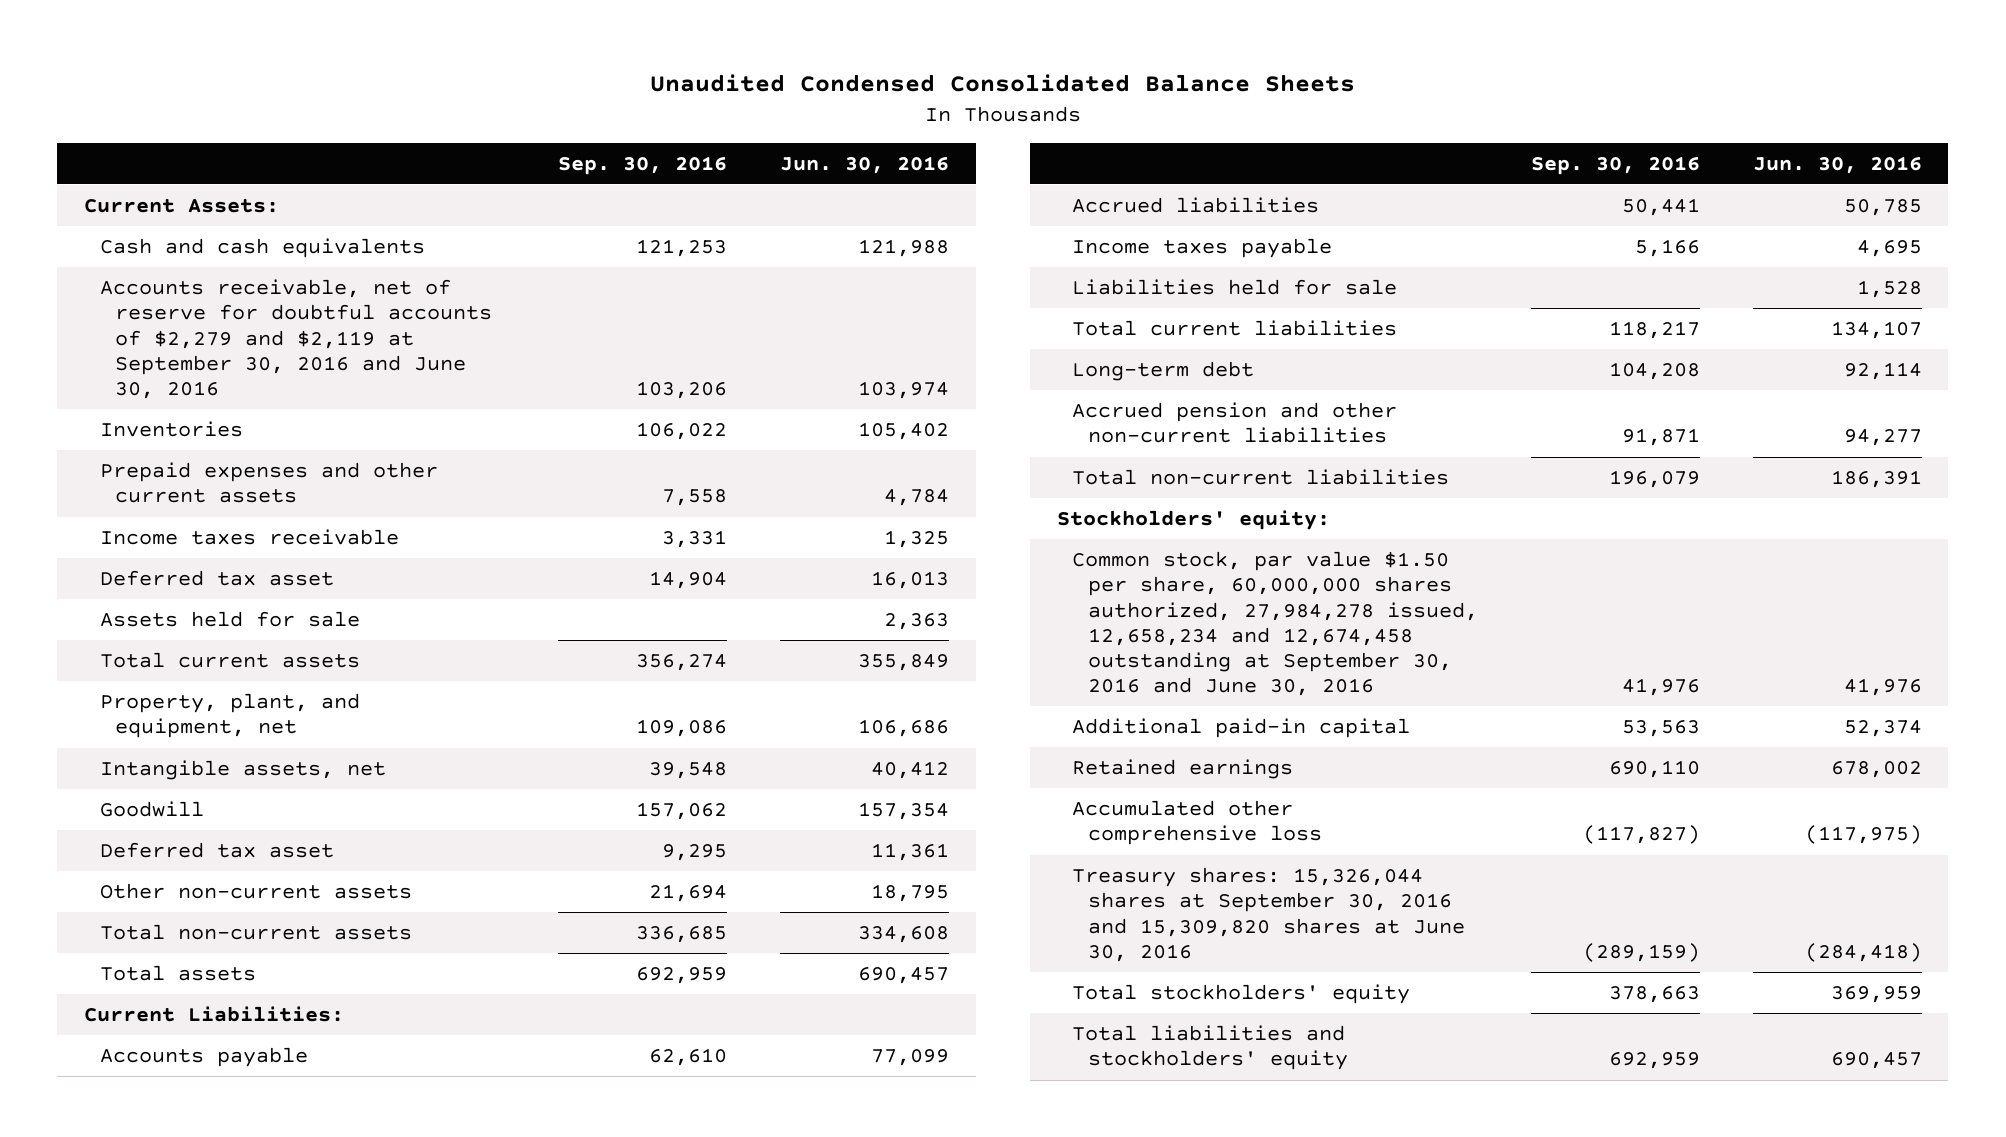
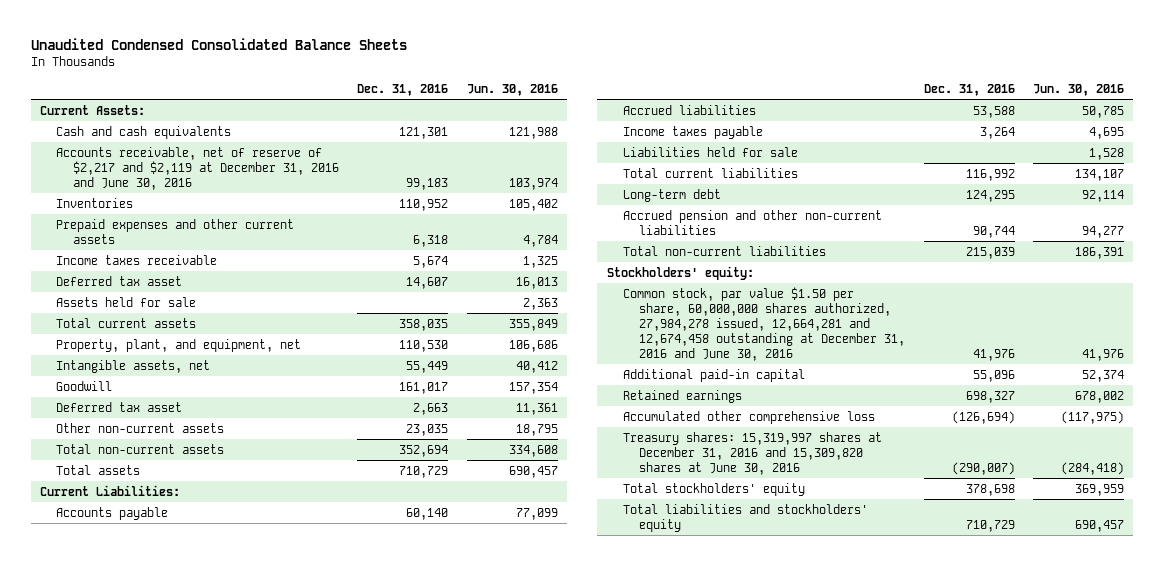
[558,155,728,175] Sep. 30, 2016 -> none
none -> [357,84,449,97] Dec. 31, 2016
[99,279,493,399] Accounts receivable, net of reserve for doubtful accounts of $2,279 and $2,119 at September 30, 2016 and June 30, 2016 -> [56,146,339,190] Accounts receivable, net of reserve of $2,217 and $2,119 at December 31, 2016 and June 30, 2016
[1072,551,1478,697] Common stock, par value $1.50 per share, 60,000,000 shares authorized, 27,984,278 issued, 12,658,234 and 12,674,458 outstanding at September 30, 2016 and June 30, 2016 -> [622,286,906,361] Common stock, par value $1.50 per share, 60,000,000 shares authorized, 27,984,278 issued, 12,664,281 and 12,674,458 outstanding at December 31, 2016 and June 30, 2016
[1072,867,1465,962] Treasury shares: 15,326,044 shares at September 30, 2016 and 15,309,820 shares at June 30, 2016 -> [622,431,882,475] Treasury shares: 15,319,997 shares at December 31, 2016 and 15,309,820 shares at June 30, 2016

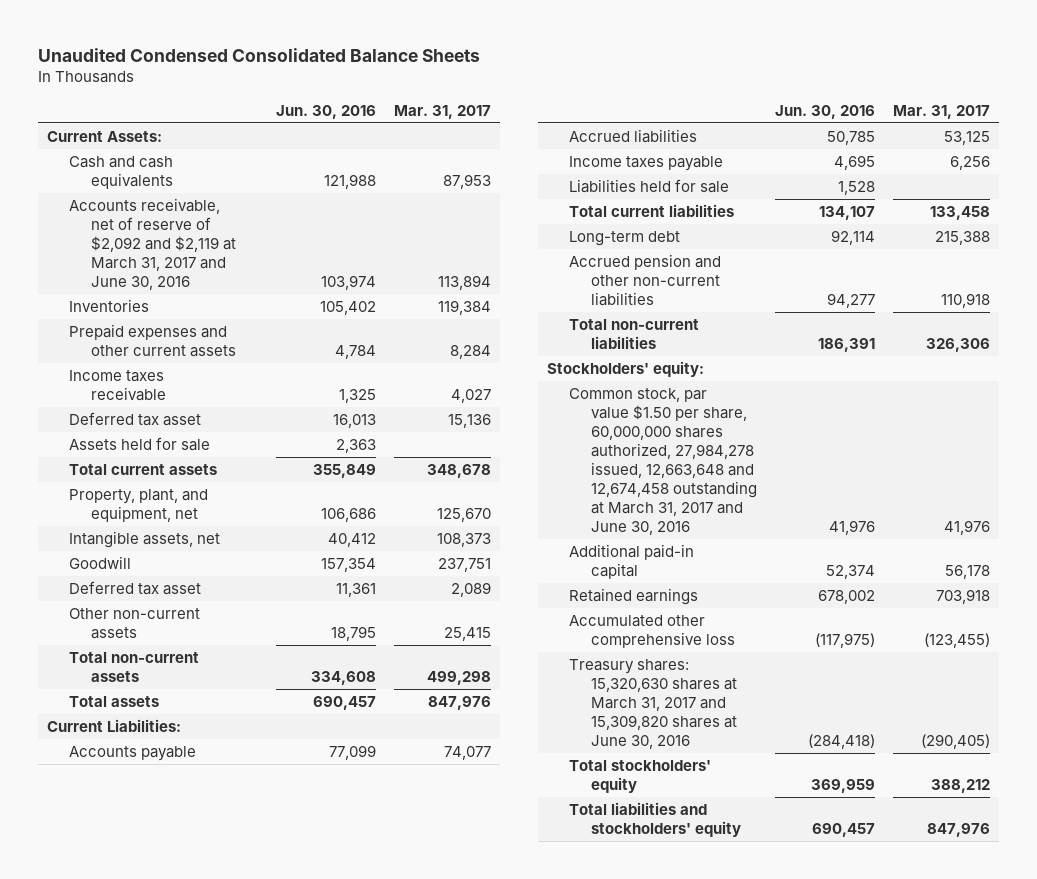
[357,84,449,97] Dec. 31, 2016 -> none
none -> [393,104,491,119] Mar. 31, 2017
[56,146,339,190] Accounts receivable, net of reserve of $2,217 and $2,119 at December 31, 2016 and June 30, 2016 -> [69,198,237,291] Accounts receivable, net of reserve of $2,092 and $2,119 at March 31, 2017 and June 30, 2016
[622,286,906,361] Common stock, par value $1.50 per share, 60,000,000 shares authorized, 27,984,278 issued, 12,664,281 and 12,674,458 outstanding at December 31, 2016 and June 30, 2016 -> [568,388,758,536] Common stock, par value $1.50 per share, 60,000,000 shares authorized, 27,984,278 issued, 12,663,648 and 12,674,458 outstanding at March 31, 2017 and June 30, 2016
[622,431,882,475] Treasury shares: 15,319,997 shares at December 31, 2016 and 15,309,820 shares at June 30, 2016 -> [568,659,738,750] Treasury shares: 15,320,630 shares at March 31, 2017 and 15,309,820 shares at June 30, 2016

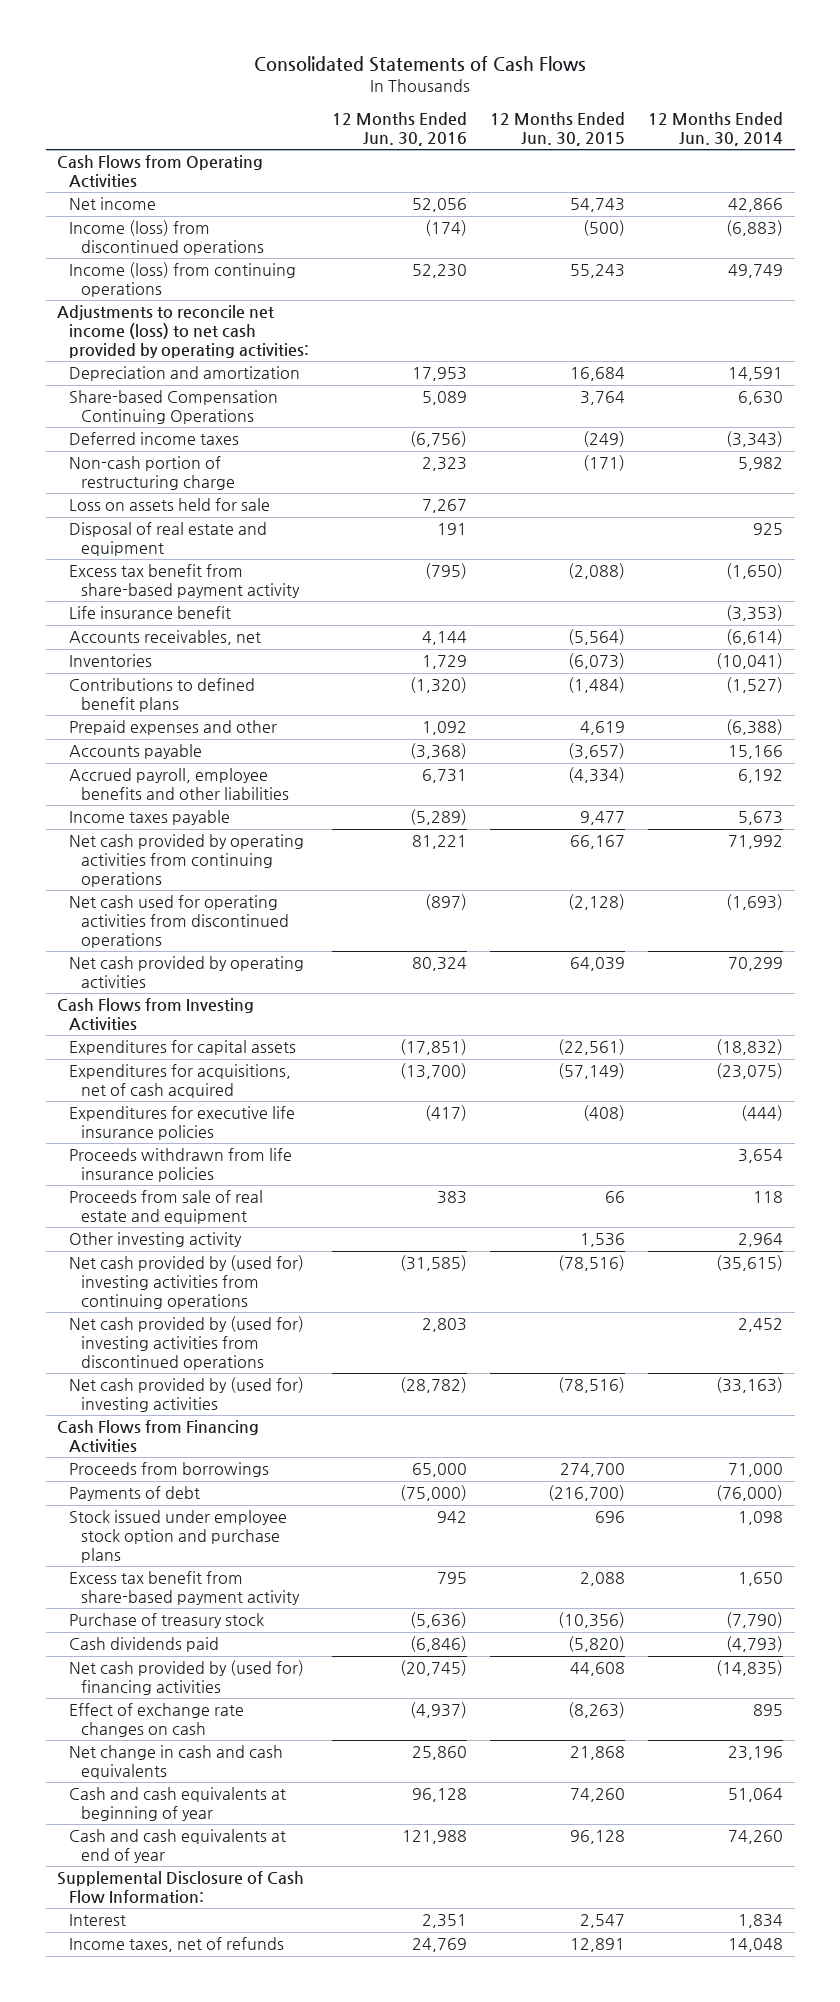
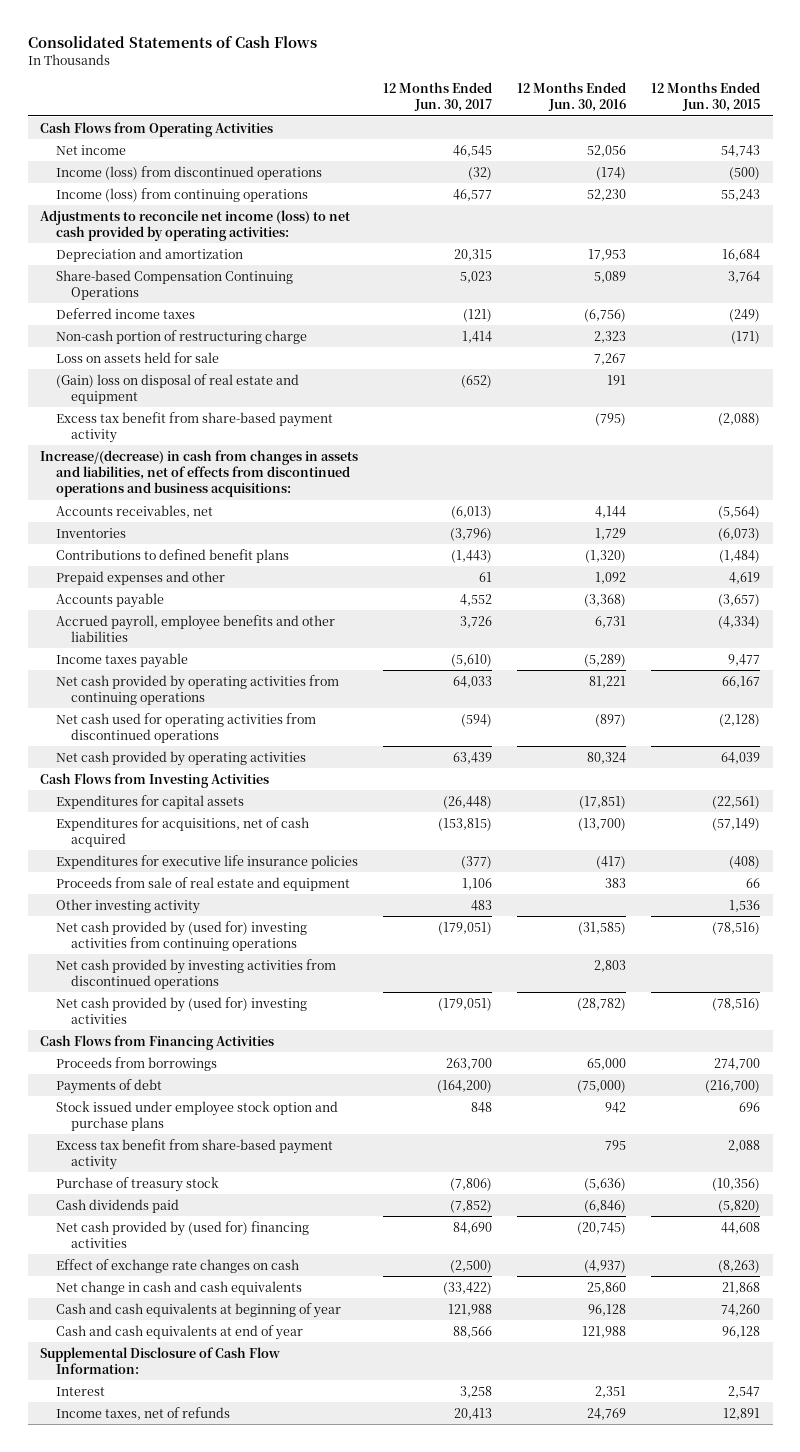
[648,112,784,146] 12 Months Ended Jun. 30, 2014 -> none
none -> [383,82,493,113] 12 Months Ended Jun. 30, 2017
[68,522,267,556] Disposal of real estate and equipment -> [55,373,299,404] (Gain) loss on disposal of real estate and equipment
[68,606,231,620] Life insurance benefit -> none
none -> [40,449,359,498] Increase/(decrease) in cash from changes in assets and liabilities, net of effects from discontinued operations and business acquisitions:
[68,1148,292,1182] Proceeds withdrawn from life insurance policies -> none
[68,1316,304,1370] Net cash provided by (used for) investing activities from discontinued operations -> [55,958,336,989] Net cash provided by investing activities from discontinued operations

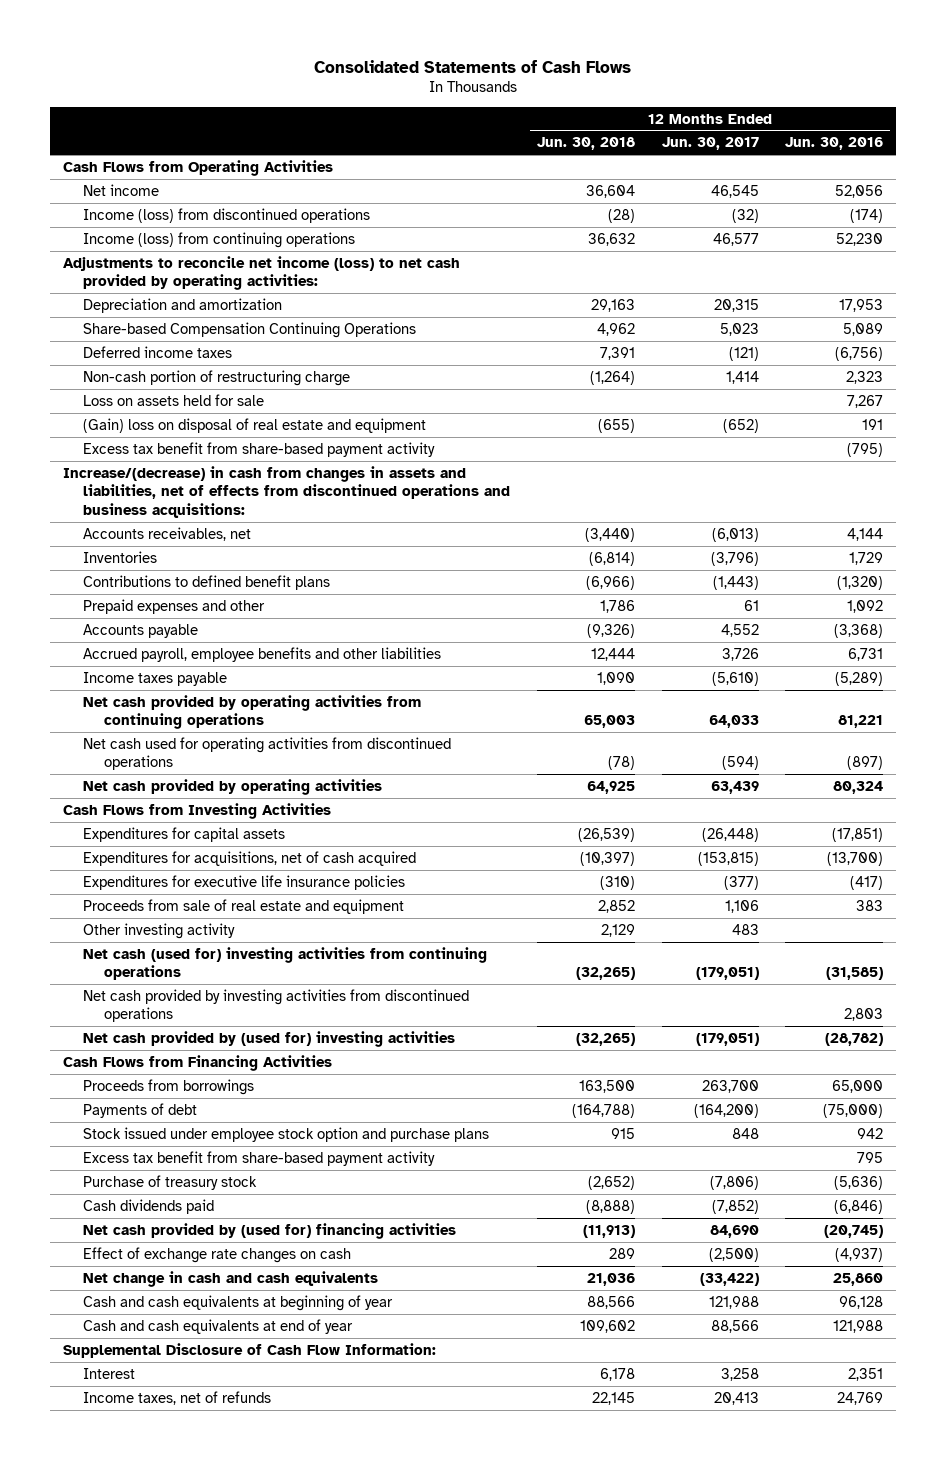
[651,82,761,113] 12 Months Ended Jun. 30, 2015 -> none
none -> [537,137,636,151] Jun. 30, 2018
[55,920,307,951] Net cash provided by (used for) investing activities from continuing operations -> [83,946,488,981] Net cash (used for) investing activities from continuing operations

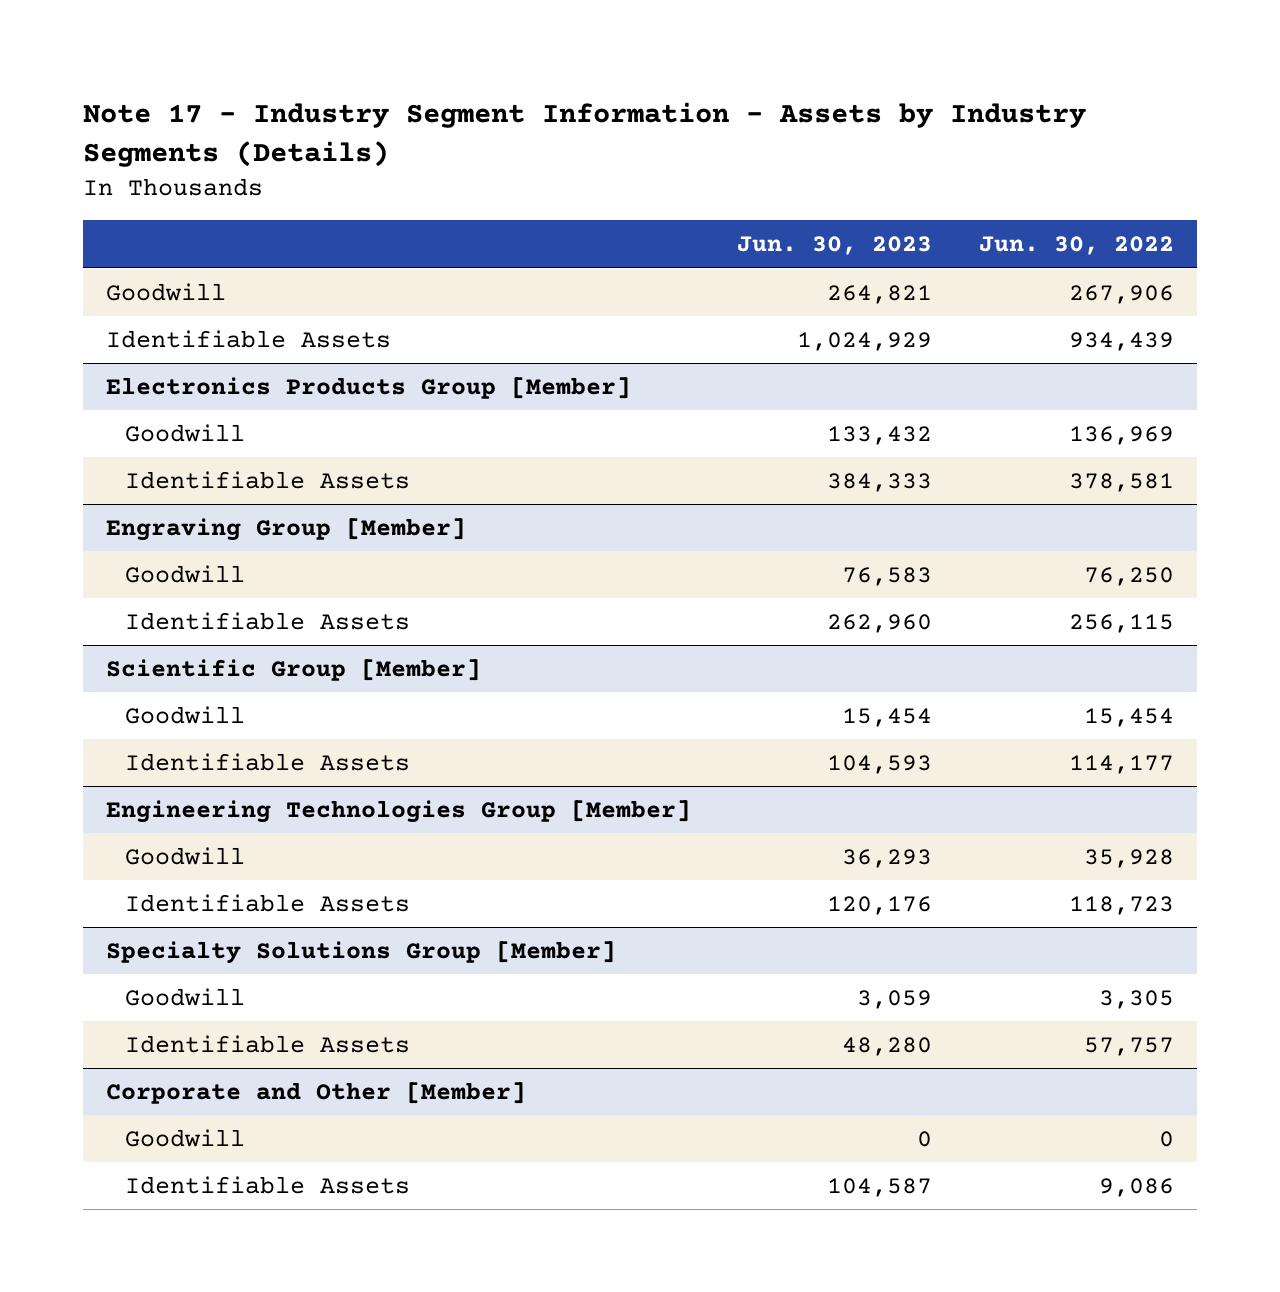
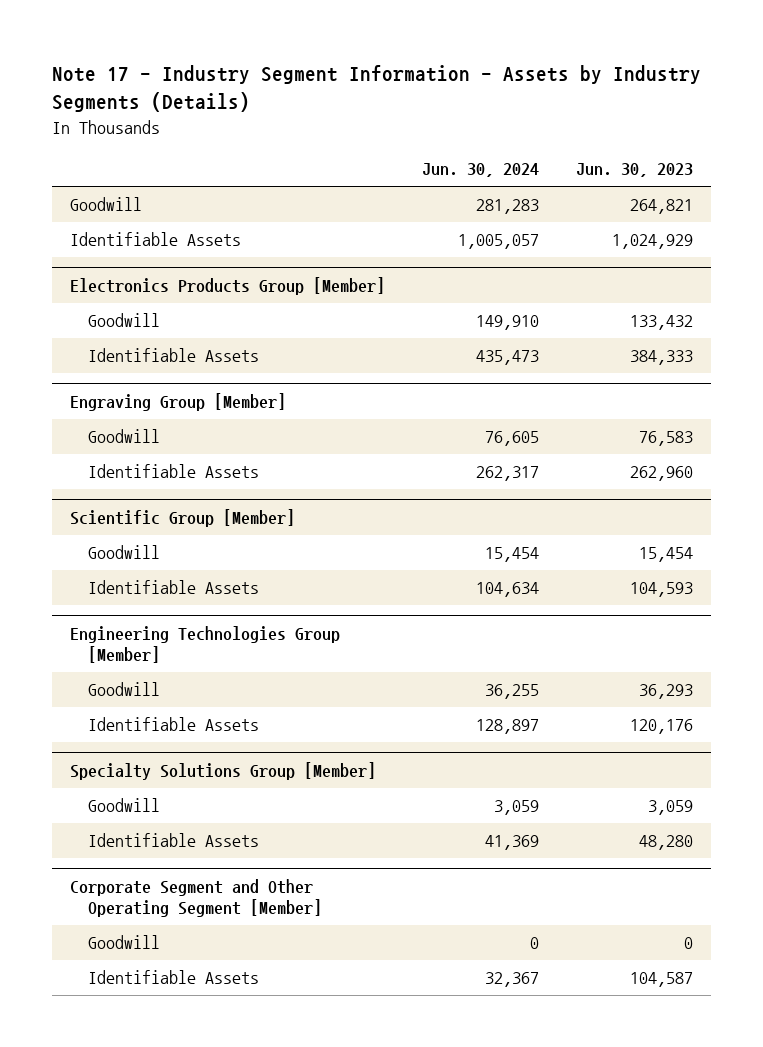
[978,236,1174,256] Jun. 30, 2022 -> none
none -> [422,163,540,178] Jun. 30, 2024
[105,1082,526,1105] Corporate and Other [Member] -> [70,879,322,918] Corporate Segment and Other Operating Segment [Member]

